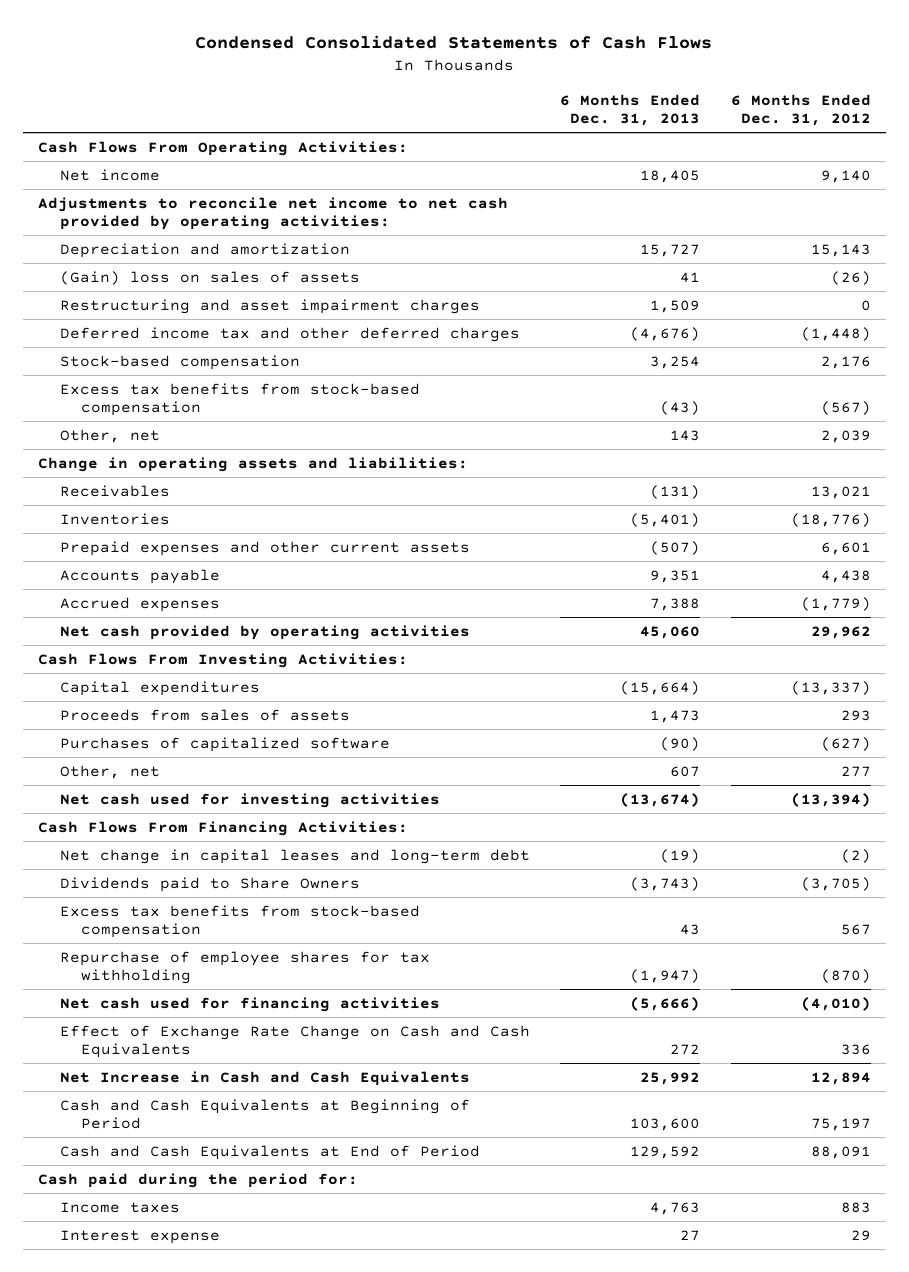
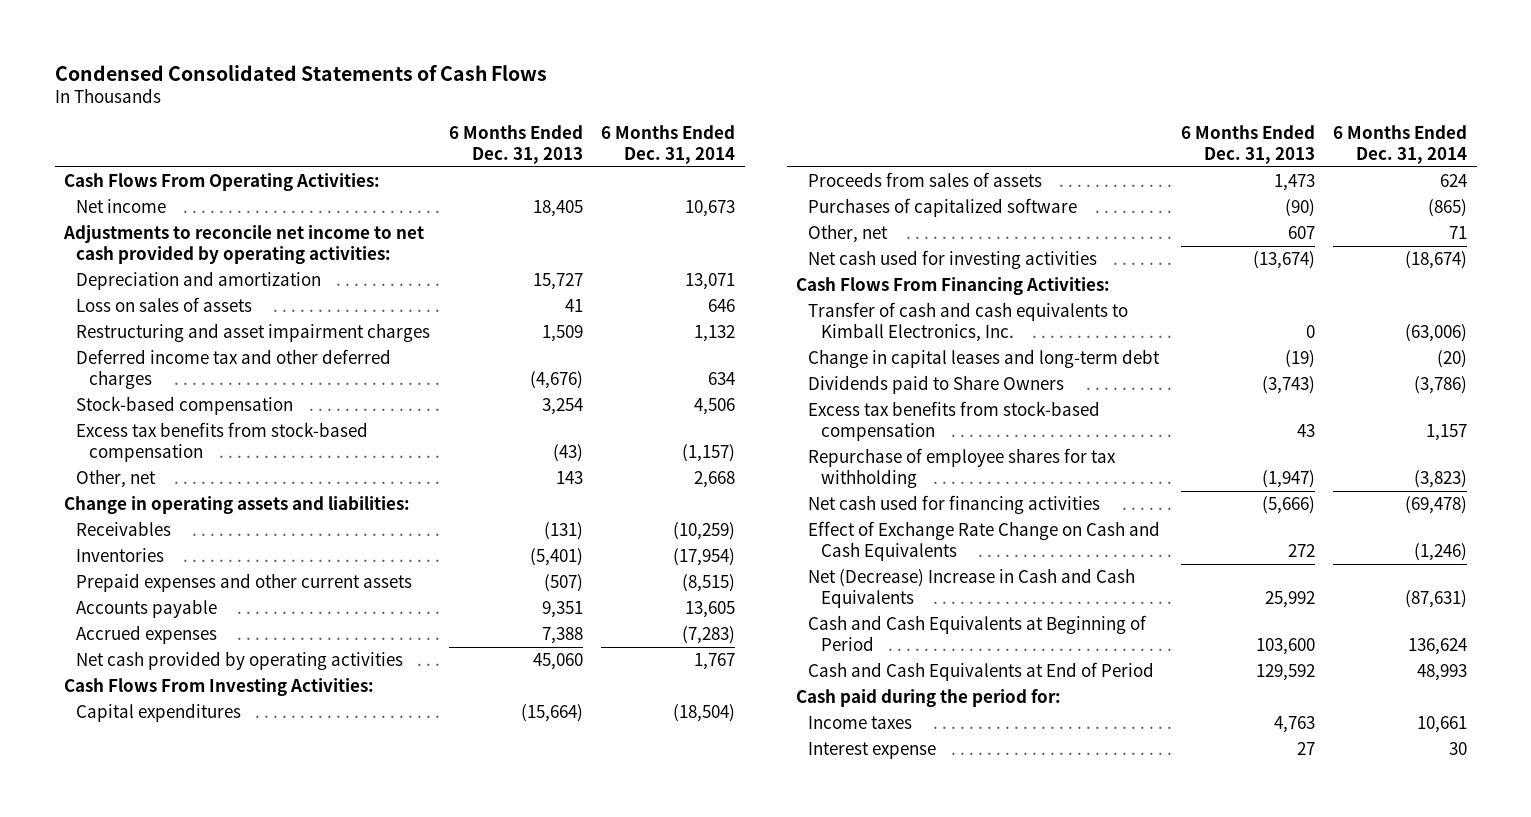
[730,93,871,127] 6 Months Ended Dec. 31, 2012 -> none
none -> [601,125,736,164] 6 Months Ended Dec. 31, 2014
[59,270,360,285] (Gain) loss on sales of assets -> [76,297,253,313] Loss on sales of assets
none -> [808,302,1129,342] Transfer of cash and cash equivalents to Kimball Electronics, Inc.
[59,848,530,864] Net change in capital leases and long-term debt -> [808,349,1161,369] Change in capital leases and long-term debt
[59,1070,470,1086] Net Increase in Cash and Cash Equivalents -> [808,568,1136,608] Net (Decrease) Increase in Cash and Cash Equivalents

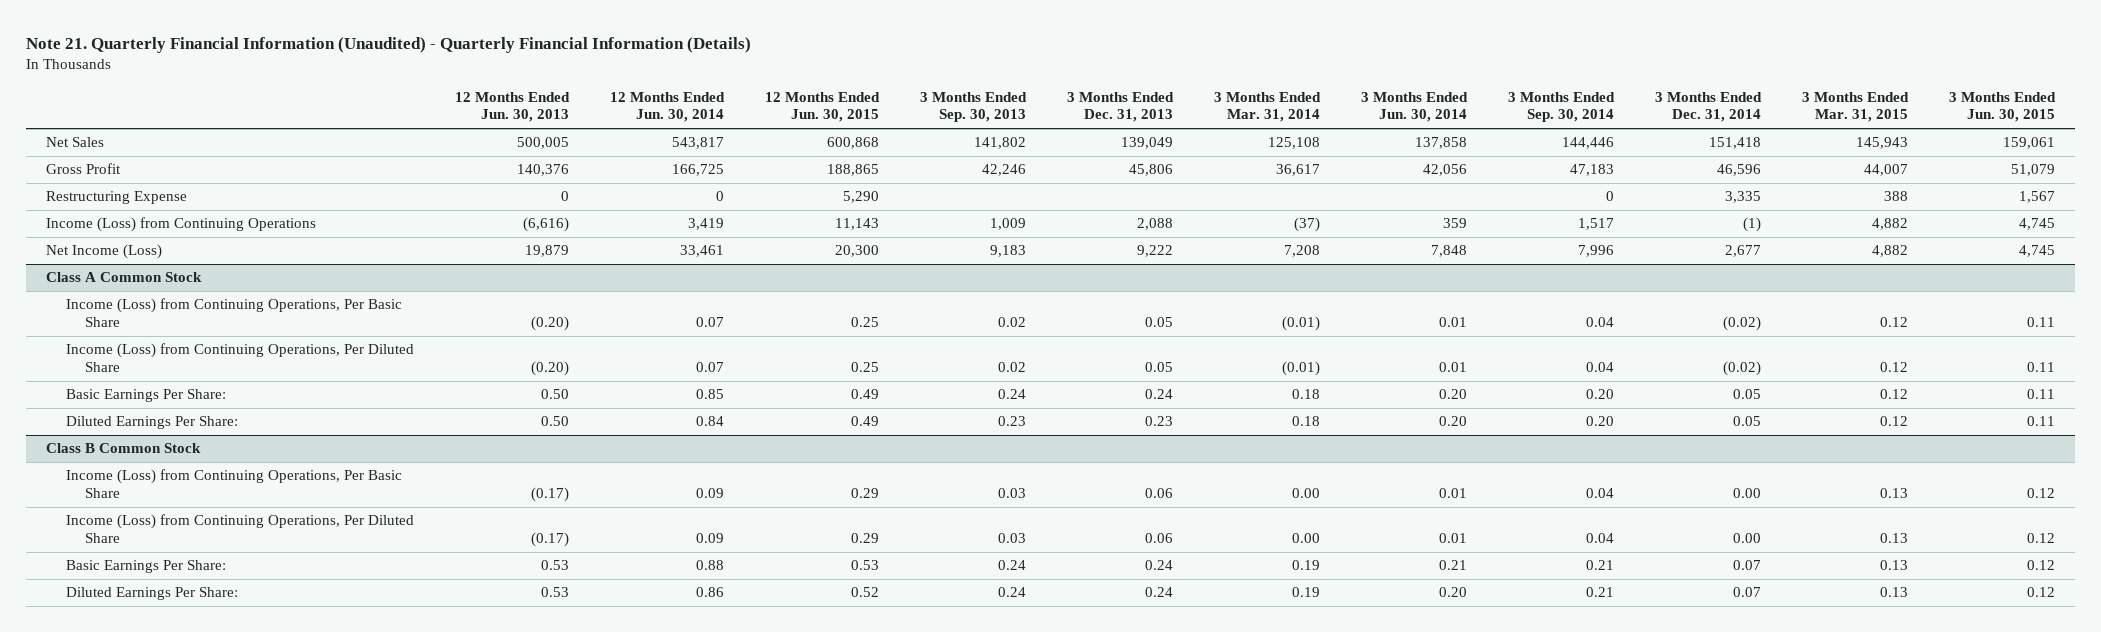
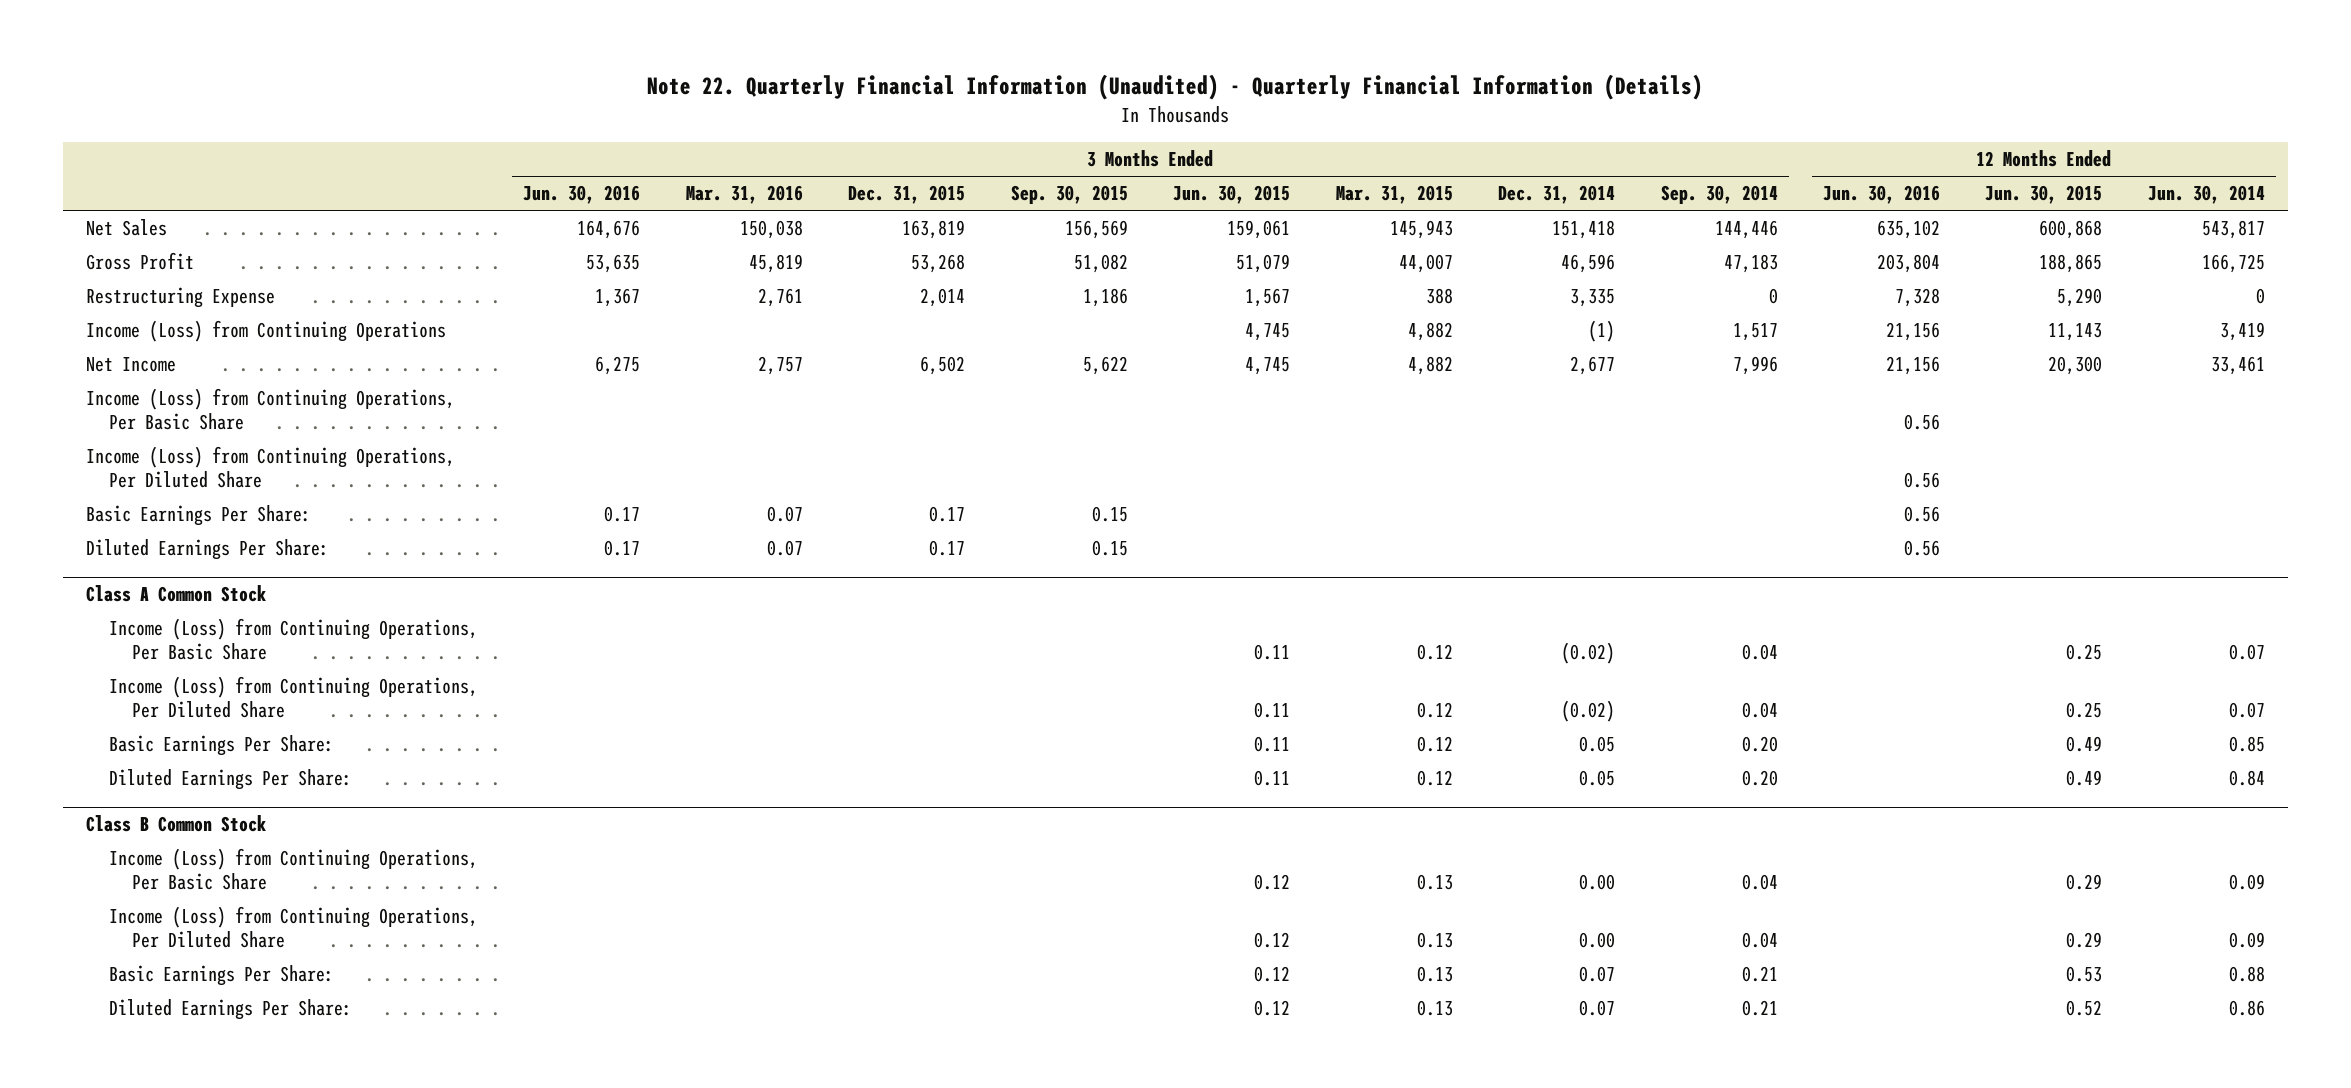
[25,36,751,53] Note 21. Quarterly Financial Information (Unaudited) - Quarterly Financial Information (Details) -> [647,74,1704,101] Note 22. Quarterly Financial Information (Unaudited) - Quarterly Financial Information (Details)
[454,92,570,123] 12 Months Ended Jun. 30, 2013 -> none
[919,92,1027,123] 3 Months Ended Sep. 30, 2013 -> none
[1066,92,1174,123] 3 Months Ended Dec. 31, 2013 -> none
[1213,92,1321,123] 3 Months Ended Mar. 31, 2014 -> none
[1360,92,1468,123] 3 Months Ended Jun. 30, 2014 -> none
none -> [523,185,641,205] Jun. 30, 2016
none -> [685,185,803,205] Mar. 31, 2016
none -> [848,185,966,205] Dec. 31, 2015
none -> [1010,185,1128,205] Sep. 30, 2015
none -> [1822,185,1940,205] Jun. 30, 2016
[46,244,163,260] Net Income (Loss) -> [85,357,176,373] Net Income
none -> [85,388,455,431] Income (Loss) from Continuing Operations, Per Basic Share
none -> [85,446,455,489] Income (Loss) from Continuing Operations, Per Diluted Share
none -> [85,505,311,527] Basic Earnings Per Share:
none -> [85,539,329,561] Diluted Earnings Per Share:

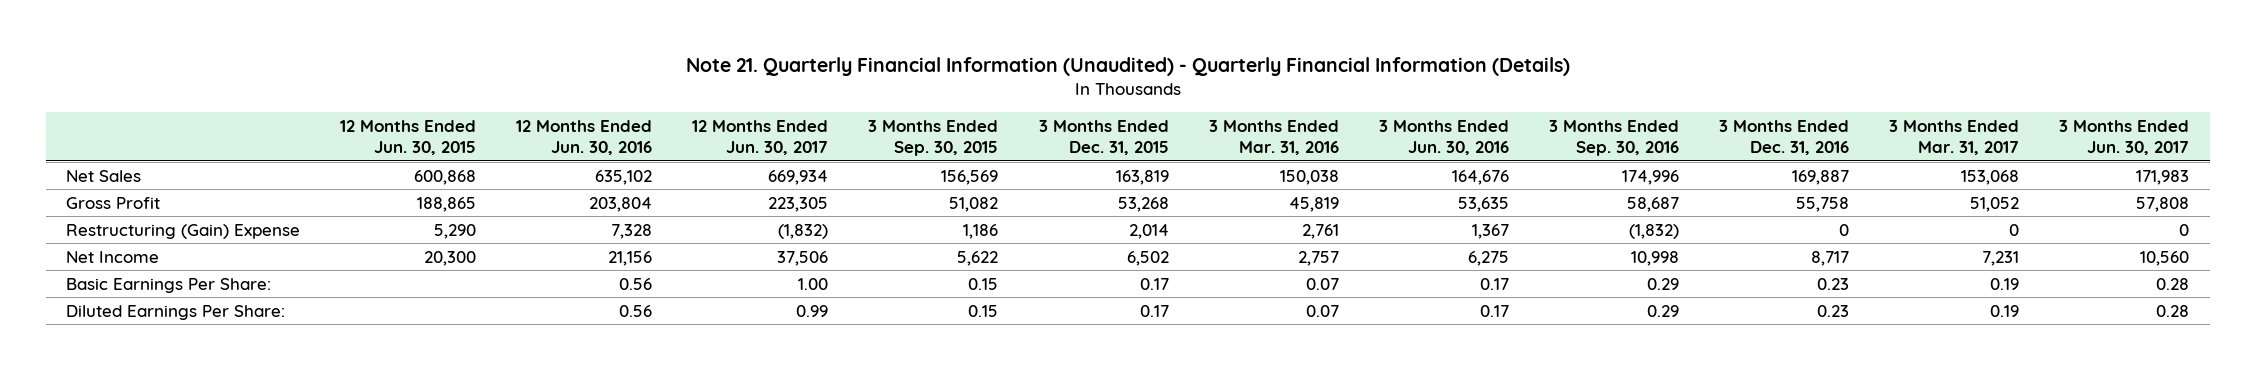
[647,74,1704,101] Note 22. Quarterly Financial Information (Unaudited) - Quarterly Financial Information (Details) -> [685,57,1570,77] Note 21. Quarterly Financial Information (Unaudited) - Quarterly Financial Information (Details)
[1173,185,1291,205] Jun. 30, 2015 -> none
[1335,185,1453,205] Mar. 31, 2015 -> none
[1498,185,1616,205] Dec. 31, 2014 -> none
[1660,185,1778,205] Sep. 30, 2014 -> none
[2147,185,2265,205] Jun. 30, 2014 -> none
none -> [692,119,829,156] 12 Months Ended Jun. 30, 2017
none -> [1549,119,1680,157] 3 Months Ended Sep. 30, 2016
none -> [1719,119,1850,156] 3 Months Ended Dec. 31, 2016
none -> [1889,119,2020,156] 3 Months Ended Mar. 31, 2017
none -> [2059,119,2190,156] 3 Months Ended Jun. 30, 2017
[85,320,446,343] Income (Loss) from Continuing Operations -> none
[85,287,275,309] Restructuring Expense -> [65,223,300,239] Restructuring (Gain) Expense
[85,388,455,431] Income (Loss) from Continuing Operations, Per Basic Share -> none
[85,446,455,489] Income (Loss) from Continuing Operations, Per Diluted Share -> none
[85,585,266,603] Class A Common Stock -> none
[108,618,478,661] Income (Loss) from Continuing Operations, Per Basic Share -> none
[108,676,478,719] Income (Loss) from Continuing Operations, Per Diluted Share -> none
[108,735,334,757] Basic Earnings Per Share: -> none
[108,769,352,791] Diluted Earnings Per Share: -> none
[85,815,266,833] Class B Common Stock -> none
[108,848,478,891] Income (Loss) from Continuing Operations, Per Basic Share -> none
[108,906,478,949] Income (Loss) from Continuing Operations, Per Diluted Share -> none
[108,965,334,987] Basic Earnings Per Share: -> none
[108,999,352,1021] Diluted Earnings Per Share: -> none

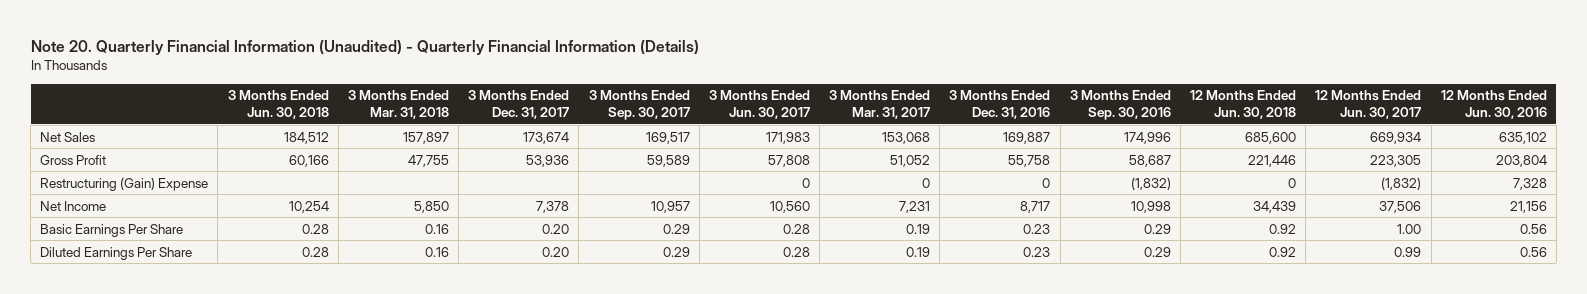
[685,57,1570,77] Note 21. Quarterly Financial Information (Unaudited) - Quarterly Financial Information (Details) -> [30,39,699,55] Note 20. Quarterly Financial Information (Unaudited) - Quarterly Financial Information (Details)
[339,119,476,156] 12 Months Ended Jun. 30, 2015 -> none
[868,119,999,157] 3 Months Ended Sep. 30, 2015 -> none
[1038,119,1169,156] 3 Months Ended Dec. 31, 2015 -> none
[1208,119,1339,156] 3 Months Ended Mar. 31, 2016 -> none
[1378,119,1509,156] 3 Months Ended Jun. 30, 2016 -> none
none -> [227,90,329,119] 3 Months Ended Jun. 30, 2018
none -> [347,90,449,119] 3 Months Ended Mar. 31, 2018
none -> [468,90,570,119] 3 Months Ended Dec. 31, 2017
none -> [588,90,690,120] 3 Months Ended Sep. 30, 2017
none -> [1190,90,1297,119] 12 Months Ended Jun. 30, 2018
[65,277,271,293] Basic Earnings Per Share: -> [40,223,184,237] Basic Earnings Per Share
[65,304,285,320] Diluted Earnings Per Share: -> [40,246,193,260] Diluted Earnings Per Share

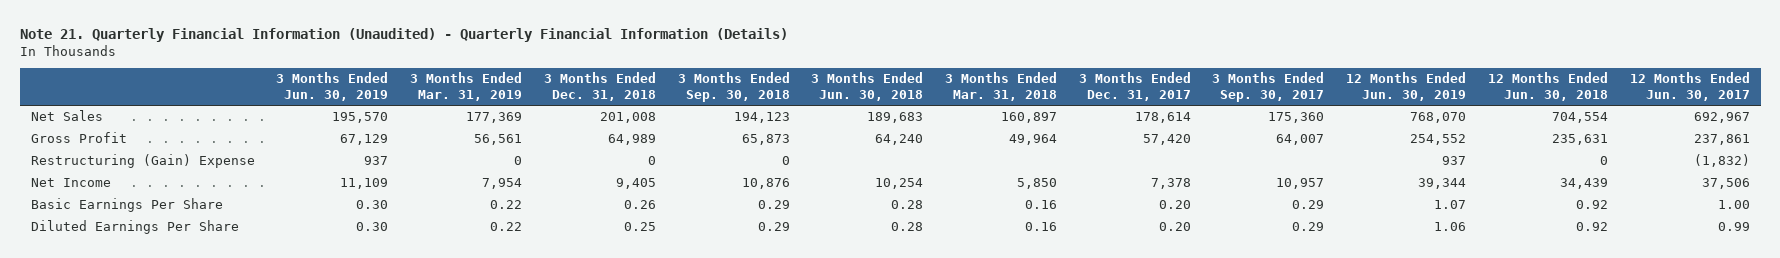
[30,39,699,55] Note 20. Quarterly Financial Information (Unaudited) - Quarterly Financial Information (Details) -> [19,27,788,42] Note 21. Quarterly Financial Information (Unaudited) - Quarterly Financial Information (Details)
[708,90,810,119] 3 Months Ended Jun. 30, 2017 -> none
[829,90,931,119] 3 Months Ended Mar. 31, 2017 -> none
[949,90,1051,119] 3 Months Ended Dec. 31, 2016 -> none
[1069,90,1171,120] 3 Months Ended Sep. 30, 2016 -> none
[1440,90,1547,119] 12 Months Ended Jun. 30, 2016 -> none
none -> [276,72,389,101] 3 Months Ended Jun. 30, 2019
none -> [410,72,523,101] 3 Months Ended Mar. 31, 2019
none -> [543,72,656,101] 3 Months Ended Dec. 31, 2018
none -> [677,72,790,102] 3 Months Ended Sep. 30, 2018
none -> [1346,72,1467,101] 12 Months Ended Jun. 30, 2019
[283,131,329,144] 184,512 -> [867,112,924,124] 189,683
[402,131,449,144] 157,897 -> [1001,112,1058,124] 160,897
[523,131,570,144] 173,674 -> [1134,112,1191,124] 178,614
[645,131,690,144] 169,517 -> [1268,112,1325,124] 175,360
[1245,131,1297,144] 685,600 -> [1551,112,1608,124] 704,554
[1370,131,1422,144] 669,934 -> [1693,112,1750,124] 692,967
[288,154,329,167] 60,166 -> [875,134,924,146] 64,240
[407,154,449,167] 47,755 -> [1009,134,1058,146] 49,964
[526,154,570,167] 53,936 -> [1142,134,1191,146] 57,420
[646,154,690,167] 59,589 -> [1276,134,1325,146] 64,007
[1248,154,1297,167] 221,446 -> [1551,134,1608,146] 235,631
[1370,154,1422,167] 223,305 -> [1693,134,1750,146] 237,861

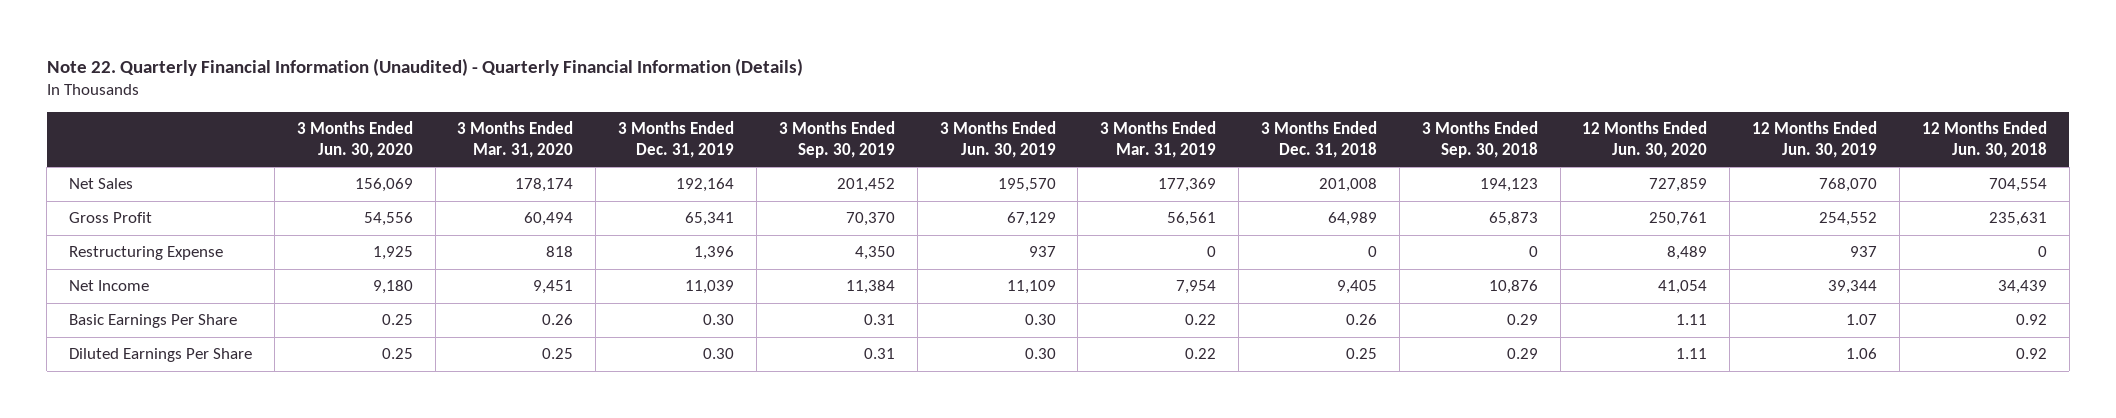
[19,27,788,42] Note 21. Quarterly Financial Information (Unaudited) - Quarterly Financial Information (Details) -> [46,57,803,76] Note 22. Quarterly Financial Information (Unaudited) - Quarterly Financial Information (Details)
[811,72,924,101] 3 Months Ended Jun. 30, 2018 -> none
[945,72,1058,101] 3 Months Ended Mar. 31, 2018 -> none
[1078,72,1191,101] 3 Months Ended Dec. 31, 2017 -> none
[1212,72,1325,102] 3 Months Ended Sep. 30, 2017 -> none
[1629,72,1750,101] 12 Months Ended Jun. 30, 2017 -> none
none -> [296,120,413,158] 3 Months Ended Jun. 30, 2020
none -> [457,120,574,158] 3 Months Ended Mar. 31, 2020
none -> [618,120,735,158] 3 Months Ended Dec. 31, 2019
none -> [778,120,895,158] 3 Months Ended Sep. 30, 2019
none -> [1582,120,1708,158] 12 Months Ended Jun. 30, 2020
[30,154,255,169] Restructuring (Gain) Expense -> [68,246,223,261] Restructuring Expense

